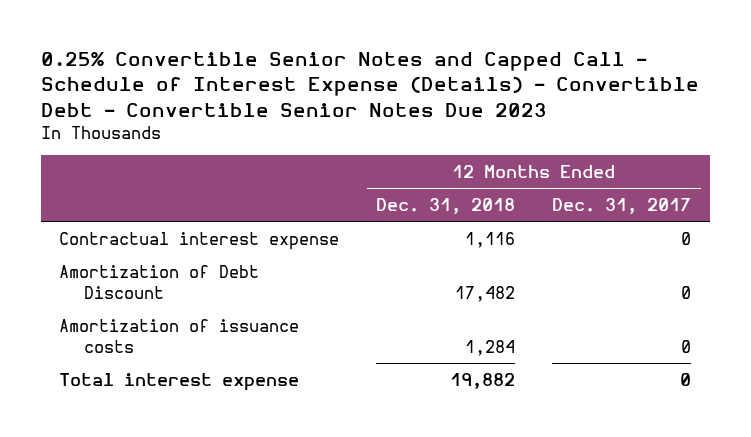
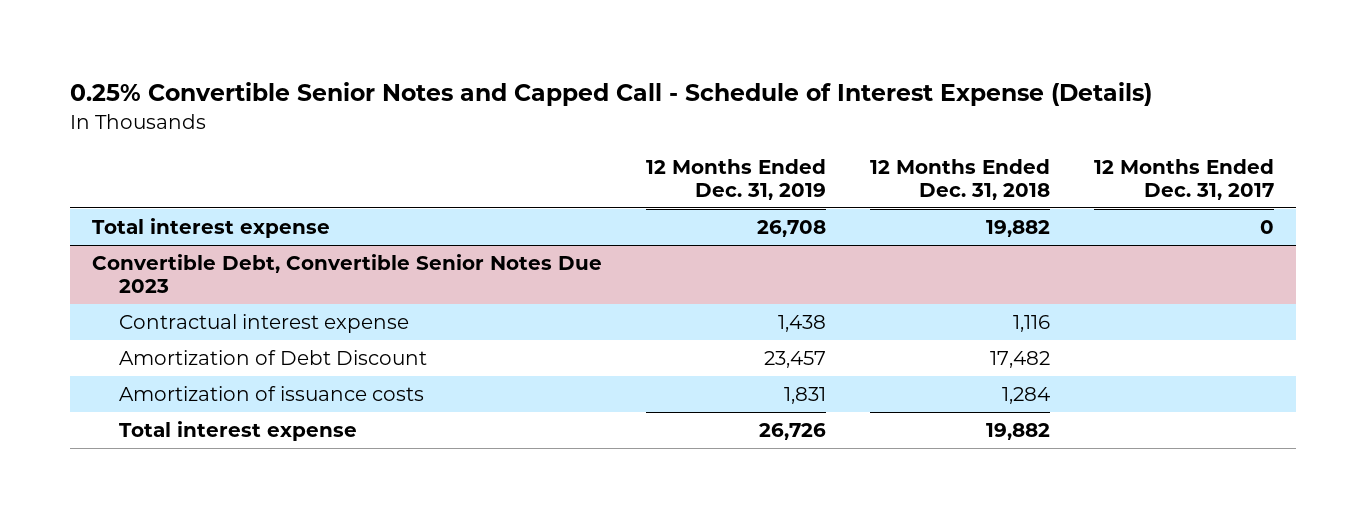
[40,52,699,117] 0.25% Convertible Senior Notes and Capped Call - Schedule of Interest Expense (Details) - Convertible Debt - Convertible Senior Notes Due 2023 -> [69,82,1152,107] 0.25% Convertible Senior Notes and Capped Call - Schedule of Interest Expense (Details)
none -> [646,158,827,201] 12 Months Ended Dec. 31, 2019
[59,231,340,250] Contractual interest expense -> none
[59,264,260,299] Amortization of Debt Discount -> none
[59,318,300,353] Amortization of issuance costs -> none
none -> [91,253,602,294] Convertible Debt, Convertible Senior Notes Due 2023
none -> [119,313,410,333] Contractual interest expense
none -> [119,349,428,365] Amortization of Debt Discount
none -> [119,385,425,401] Amortization of issuance costs
none -> [119,420,358,441] Total interest expense

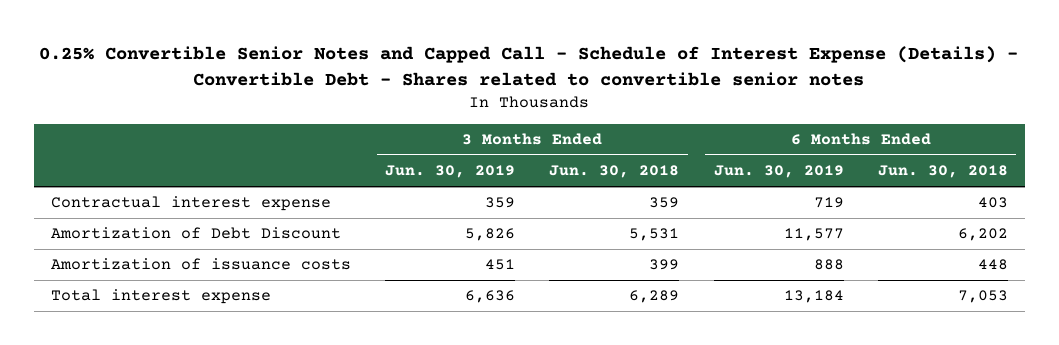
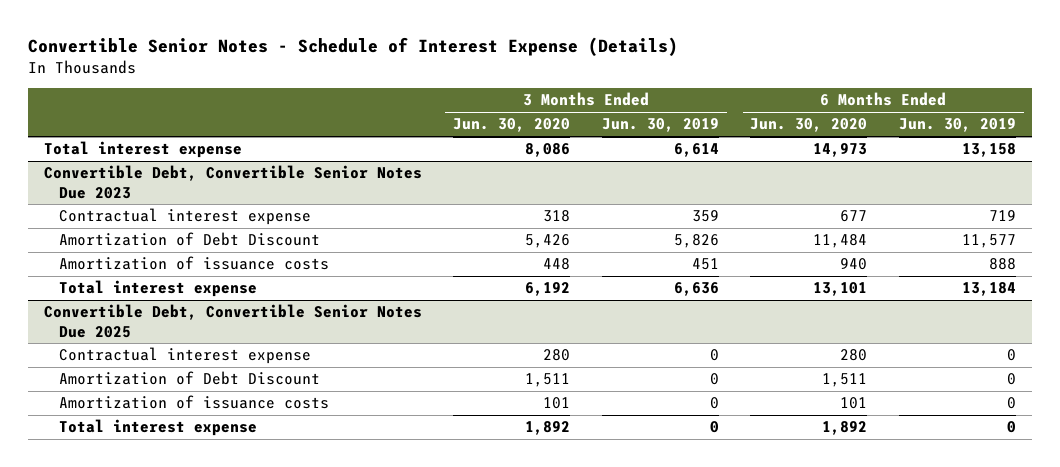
[39,46,1019,87] 0.25% Convertible Senior Notes and Capped Call - Schedule of Interest Expense (Details) - Convertible Debt - Shares related to convertible senior notes -> [28,36,679,56] Convertible Senior Notes - Schedule of Interest Expense (Details)
[549,165,680,179] Jun. 30, 2018 -> none
[877,165,1008,179] Jun. 30, 2018 -> none
none -> [453,118,571,133] Jun. 30, 2020
none -> [750,118,868,133] Jun. 30, 2020
none -> [43,141,242,159] Total interest expense
none -> [43,165,422,199] Convertible Debt, Convertible Senior Notes Due 2023
none -> [43,304,422,338] Convertible Debt, Convertible Senior Notes Due 2025
none -> [59,347,312,365] Contractual interest expense
none -> [59,371,321,386] Amortization of Debt Discount
none -> [59,395,330,410] Amortization of issuance costs
none -> [59,419,258,437] Total interest expense

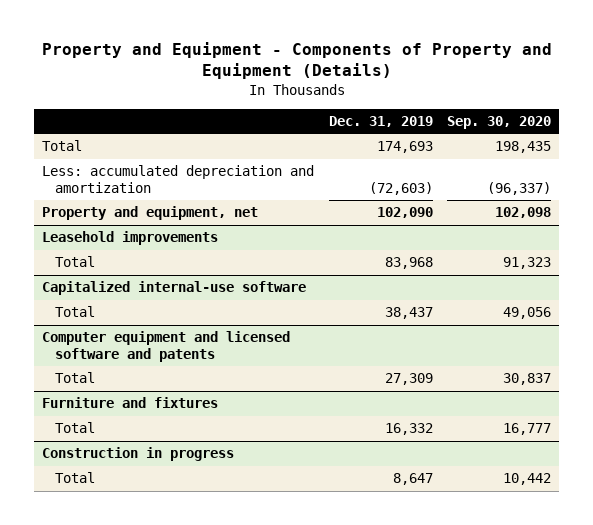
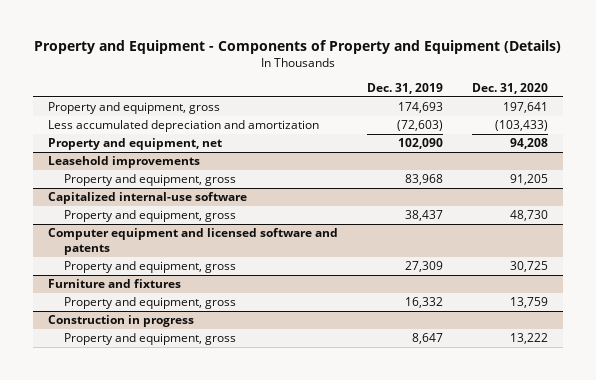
[447,115,552,129] Sep. 30, 2020 -> none
none -> [471,82,548,94] Dec. 31, 2020
[41,140,82,152] Total -> [47,102,220,115] Property and equipment, gross
[41,165,314,194] Less: accumulated depreciation and amortization -> [47,120,319,133] Less accumulated depreciation and amortization
[54,256,95,268] Total -> [64,174,237,187] Property and equipment, gross
[54,306,95,318] Total -> [64,210,237,223] Property and equipment, gross
[54,372,95,384] Total -> [64,261,237,274] Property and equipment, gross
[54,422,95,434] Total -> [64,297,237,310] Property and equipment, gross
[54,472,95,484] Total -> [64,333,237,346] Property and equipment, gross

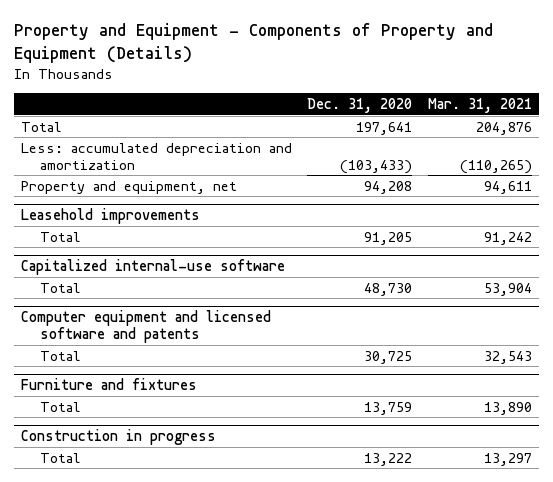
[366,82,443,94] Dec. 31, 2019 -> none
none -> [427,98,532,114] Mar. 31, 2021
[47,102,220,115] Property and equipment, gross -> [21,121,63,132] Total
[47,120,319,133] Less accumulated depreciation and amortization -> [21,142,293,170] Less: accumulated depreciation and amortization
[64,174,237,187] Property and equipment, gross -> [39,231,81,242] Total
[64,210,237,223] Property and equipment, gross -> [39,282,81,293] Total
[64,261,237,274] Property and equipment, gross -> [39,350,81,361] Total
[64,297,237,310] Property and equipment, gross -> [39,401,81,412] Total
[64,333,237,346] Property and equipment, gross -> [39,452,81,463] Total

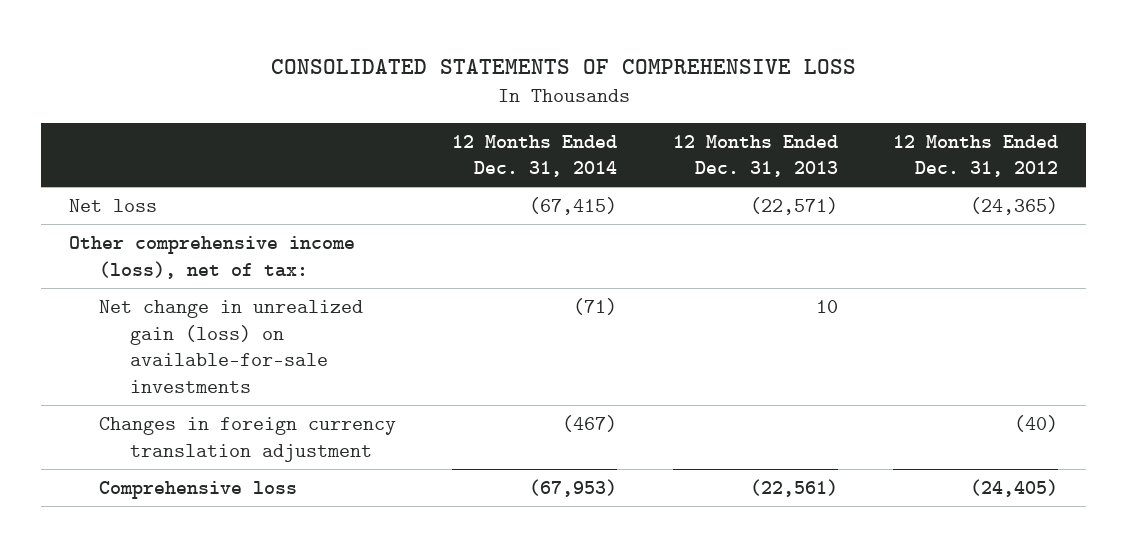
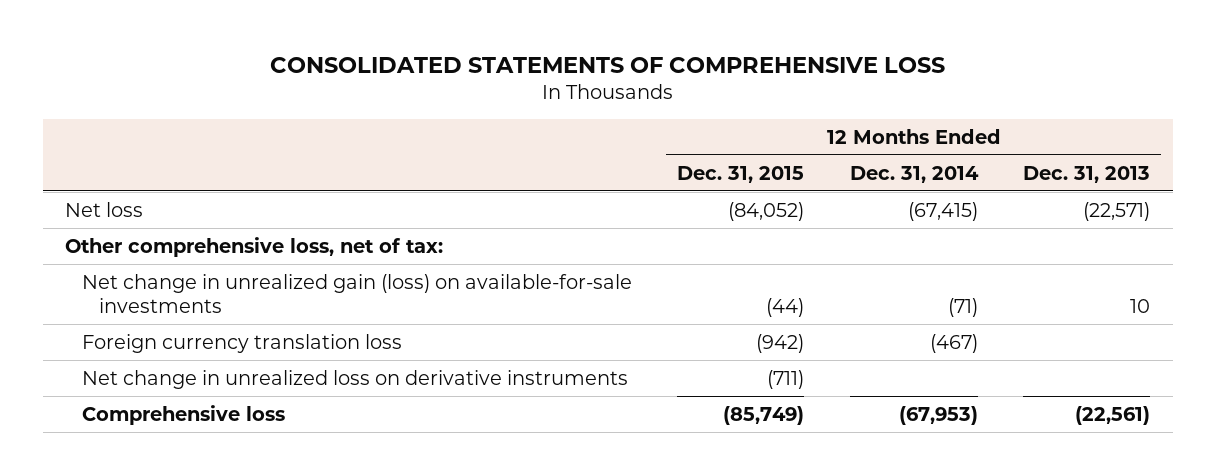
[893,134,1059,178] 12 Months Ended Dec. 31, 2012 -> none
none -> [677,165,805,183] Dec. 31, 2015
[68,235,355,279] Other comprehensive income (loss), net of tax: -> [65,236,444,257] Other comprehensive loss, net of tax:
[99,416,397,462] Changes in foreign currency translation adjustment -> [82,333,403,353] Foreign currency translation loss
none -> [82,369,629,389] Net change in unrealized loss on derivative instruments

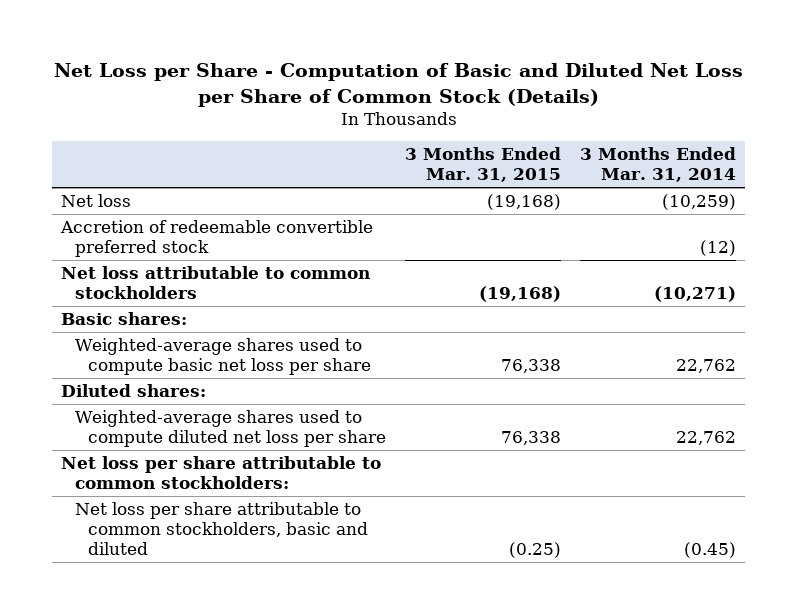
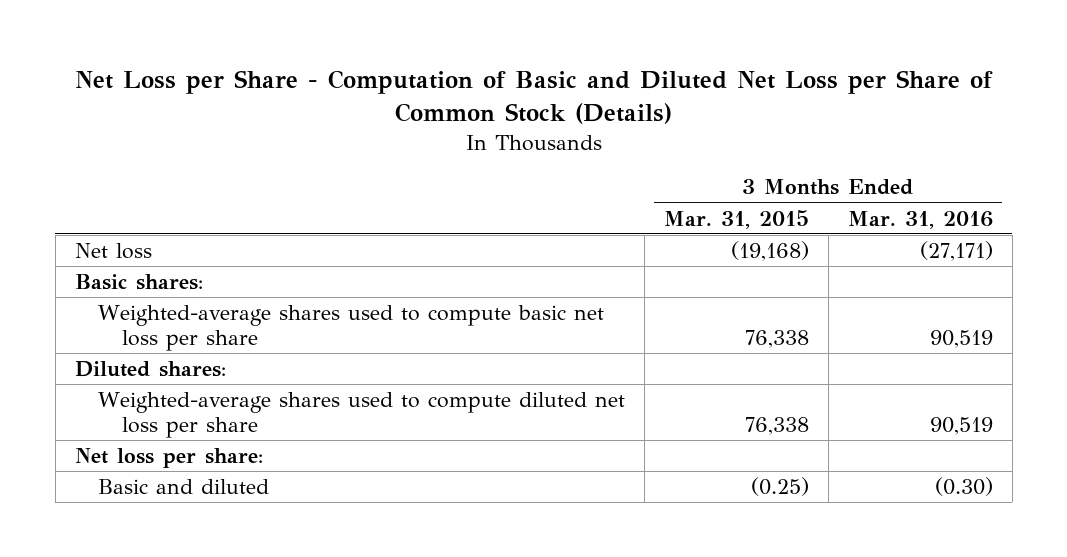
[579,146,736,183] 3 Months Ended Mar. 31, 2014 -> none
none -> [847,210,993,229] Mar. 31, 2016
[60,220,374,258] Accretion of redeemable convertible preferred stock -> none
[61,266,371,300] Net loss attributable to common stockholders -> none
[61,456,382,490] Net loss per share attributable to common stockholders: -> [74,447,263,468] Net loss per share:
[74,502,368,556] Net loss per share attributable to common stockholders, basic and diluted -> [98,478,270,494] Basic and diluted

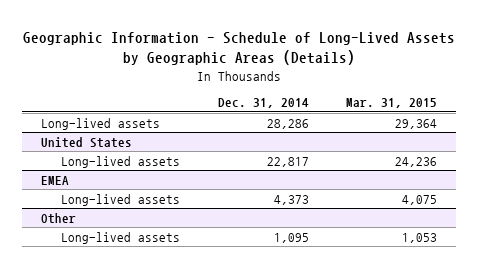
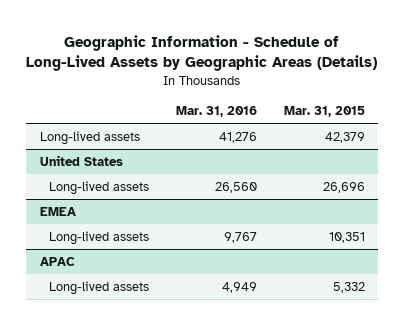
[217,98,309,109] Dec. 31, 2014 -> none
none -> [176,106,258,118] Mar. 31, 2016
[395,118,438,129] 29,364 -> [324,132,365,144] 42,379
[395,156,438,167] 24,236 -> [322,182,365,194] 26,696
[41,212,77,224] Other -> none
[402,194,438,205] 4,075 -> [328,232,365,244] 10,351
none -> [39,257,75,267] APAC
[402,232,438,243] 1,053 -> [332,282,365,294] 5,332

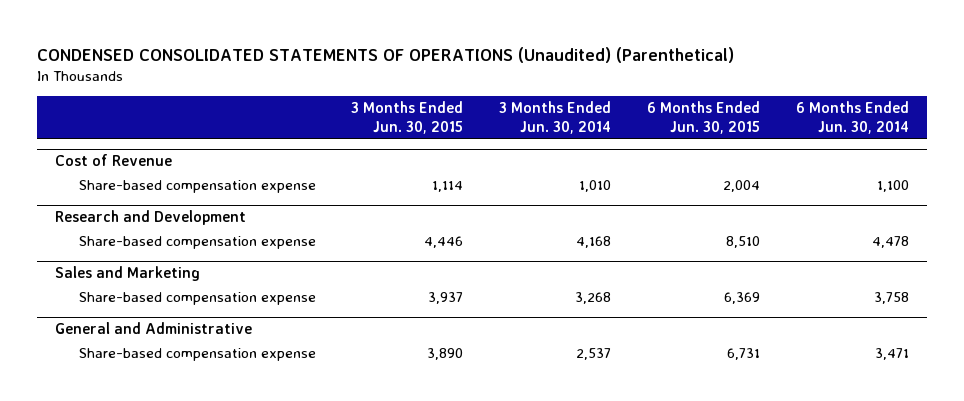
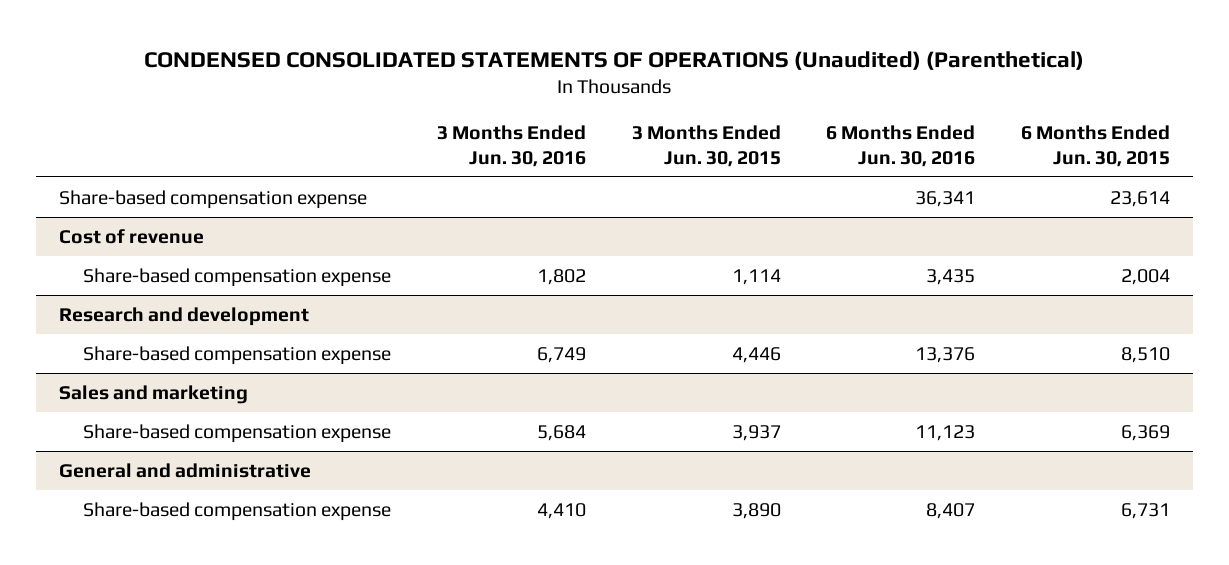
[499,101,612,135] 3 Months Ended Jun. 30, 2014 -> none
[795,101,909,135] 6 Months Ended Jun. 30, 2014 -> none
none -> [436,124,586,167] 3 Months Ended Jun. 30, 2016
none -> [826,124,976,167] 6 Months Ended Jun. 30, 2016
none -> [58,189,367,209] Share-based compensation expense
[55,154,173,167] Cost of Revenue -> [58,228,204,244] Cost of revenue
[55,210,247,226] Research and Development -> [58,306,309,326] Research and development
[55,266,201,282] Sales and Marketing -> [58,384,248,404] Sales and marketing
[55,322,253,335] General and Administrative -> [58,462,311,478] General and administrative

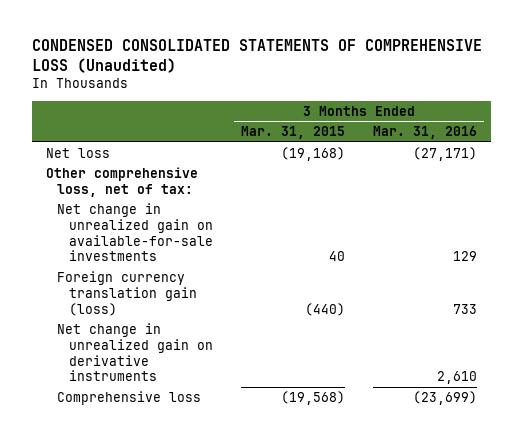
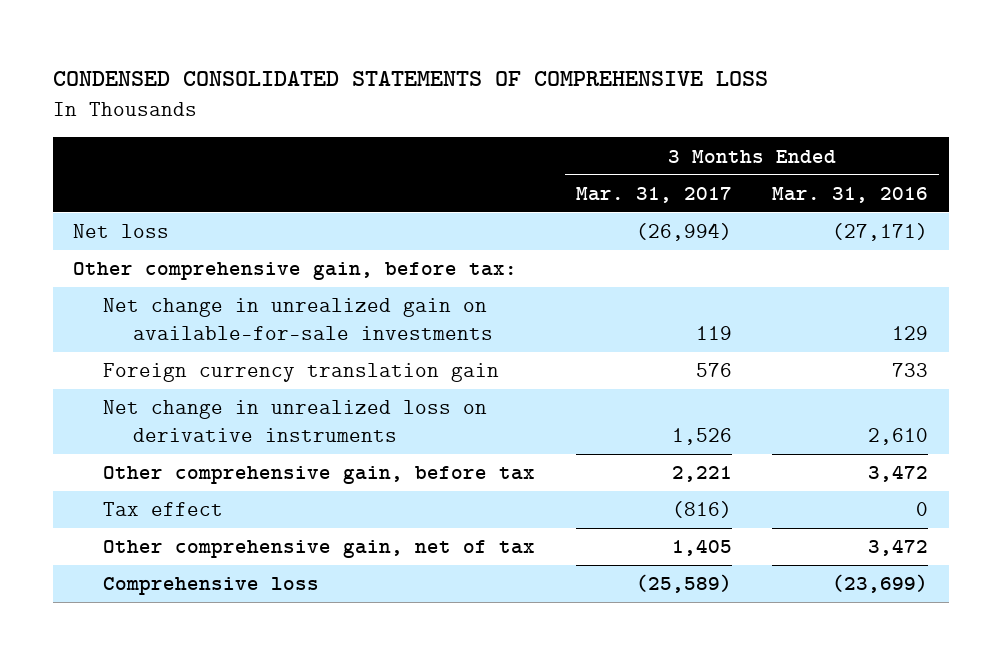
[31,39,482,73] CONDENSED CONSOLIDATED STATEMENTS OF COMPREHENSIVE LOSS (Unaudited) -> [52,71,768,87] CONDENSED CONSOLIDATED STATEMENTS OF COMPREHENSIVE LOSS
[240,125,345,139] Mar. 31, 2015 -> none
none -> [575,186,732,203] Mar. 31, 2017
[45,166,198,197] Other comprehensive loss, net of tax: -> [73,262,518,281] Other comprehensive gain, before tax:
[57,270,197,316] Foreign currency translation gain (loss) -> [102,363,499,383] Foreign currency translation gain
[57,322,213,382] Net change in unrealized gain on derivative instruments -> [102,400,487,442] Net change in unrealized loss on derivative instruments
none -> [102,466,535,485] Other comprehensive gain, before tax
none -> [102,502,223,517] Tax effect
none -> [102,540,535,559] Other comprehensive gain, net of tax

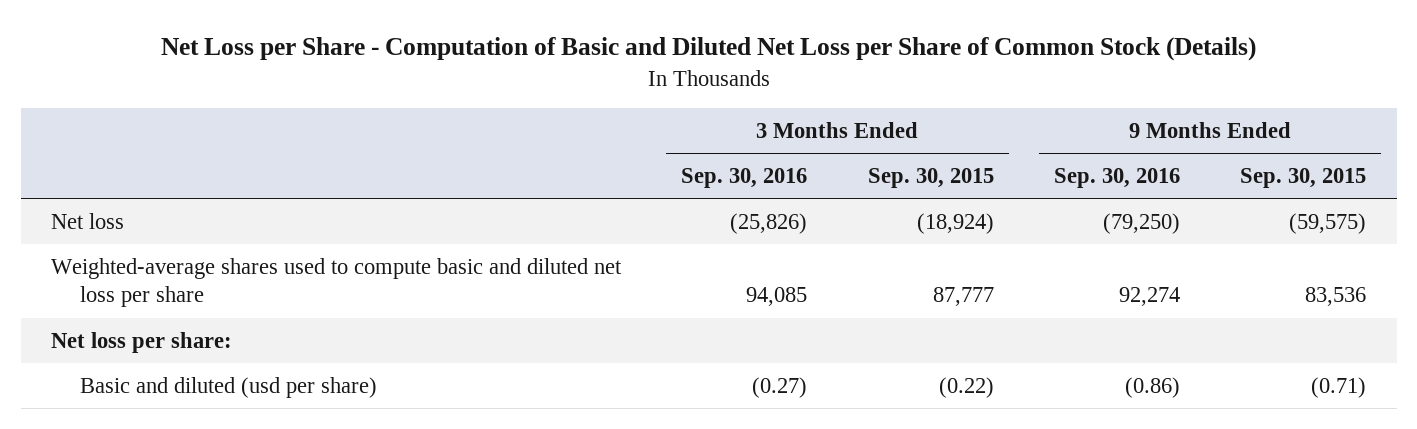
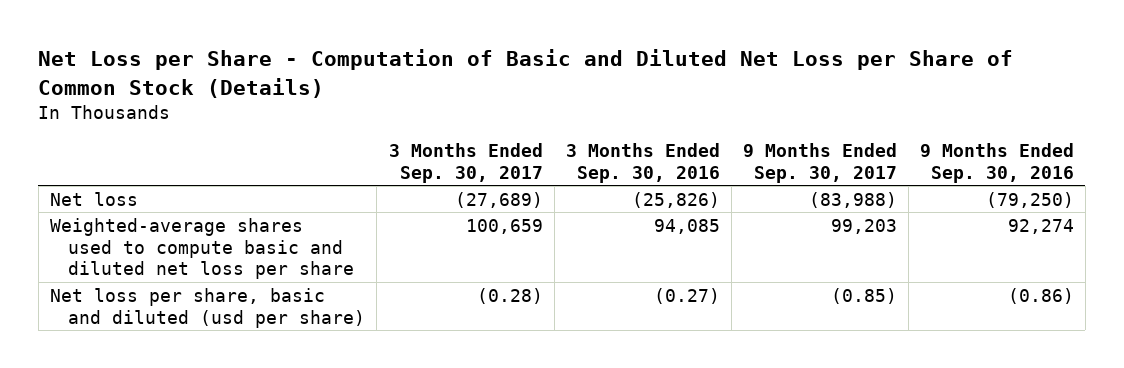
[867,167,994,188] Sep. 30, 2015 -> none
[1240,167,1367,188] Sep. 30, 2015 -> none
none -> [388,143,543,183] 3 Months Ended Sep. 30, 2017
none -> [742,143,897,183] 9 Months Ended Sep. 30, 2017
[50,331,232,353] Net loss per share: -> none
[80,376,378,398] Basic and diluted (usd per share) -> [49,287,366,328] Net loss per share, basic and diluted (usd per share)

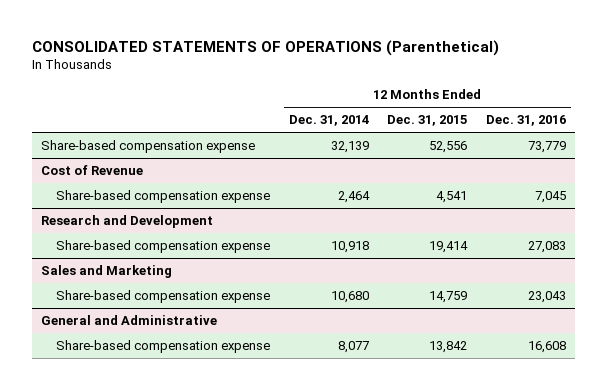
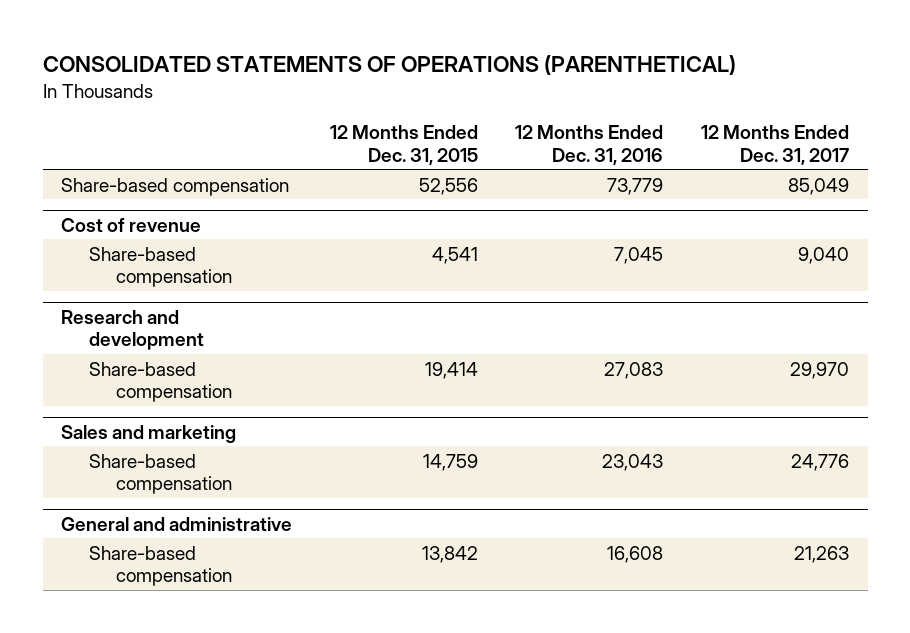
[31,39,499,56] CONSOLIDATED STATEMENTS OF OPERATIONS (Parenthetical) -> [42,55,736,76] CONSOLIDATED STATEMENTS OF OPERATIONS (PARENTHETICAL)
[288,115,369,127] Dec. 31, 2014 -> none
none -> [700,125,849,165] 12 Months Ended Dec. 31, 2017
[41,140,256,154] Share-based compensation expense -> [61,177,290,196] Share-based compensation
[41,165,144,176] Cost of Revenue -> [61,217,202,232] Cost of revenue
[56,190,271,204] Share-based compensation expense -> [88,246,233,288] Share-based compensation
[41,215,214,229] Research and Development -> [61,309,204,351] Research and development
[56,240,271,254] Share-based compensation expense -> [88,361,233,403] Share-based compensation
[41,265,173,279] Sales and Marketing -> [61,424,237,443] Sales and marketing
[56,290,271,304] Share-based compensation expense -> [88,453,233,495] Share-based compensation
[41,315,218,326] General and Administrative -> [61,516,293,531] General and administrative
[56,340,271,354] Share-based compensation expense -> [88,545,233,587] Share-based compensation

